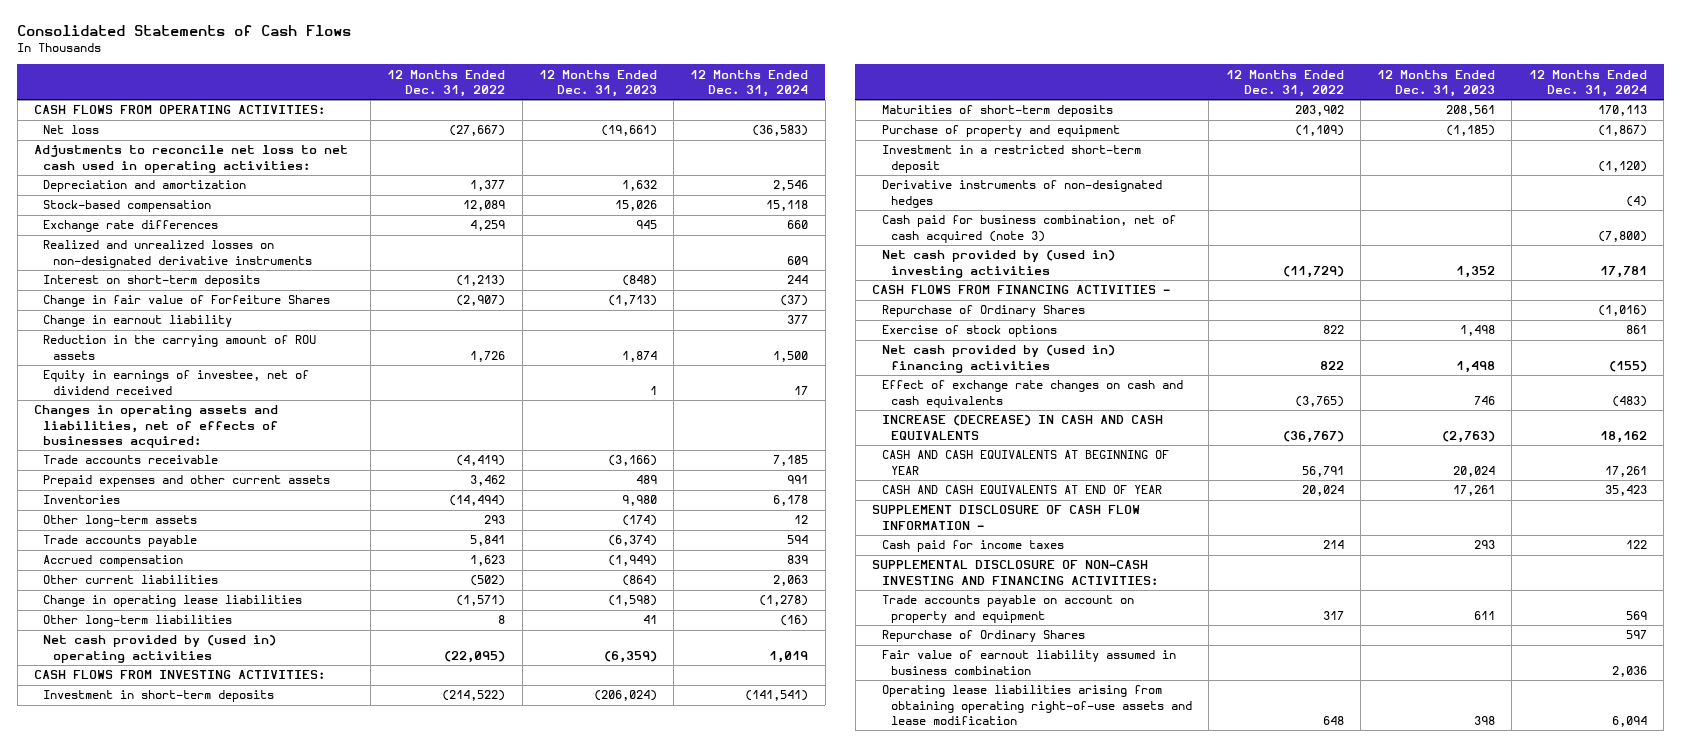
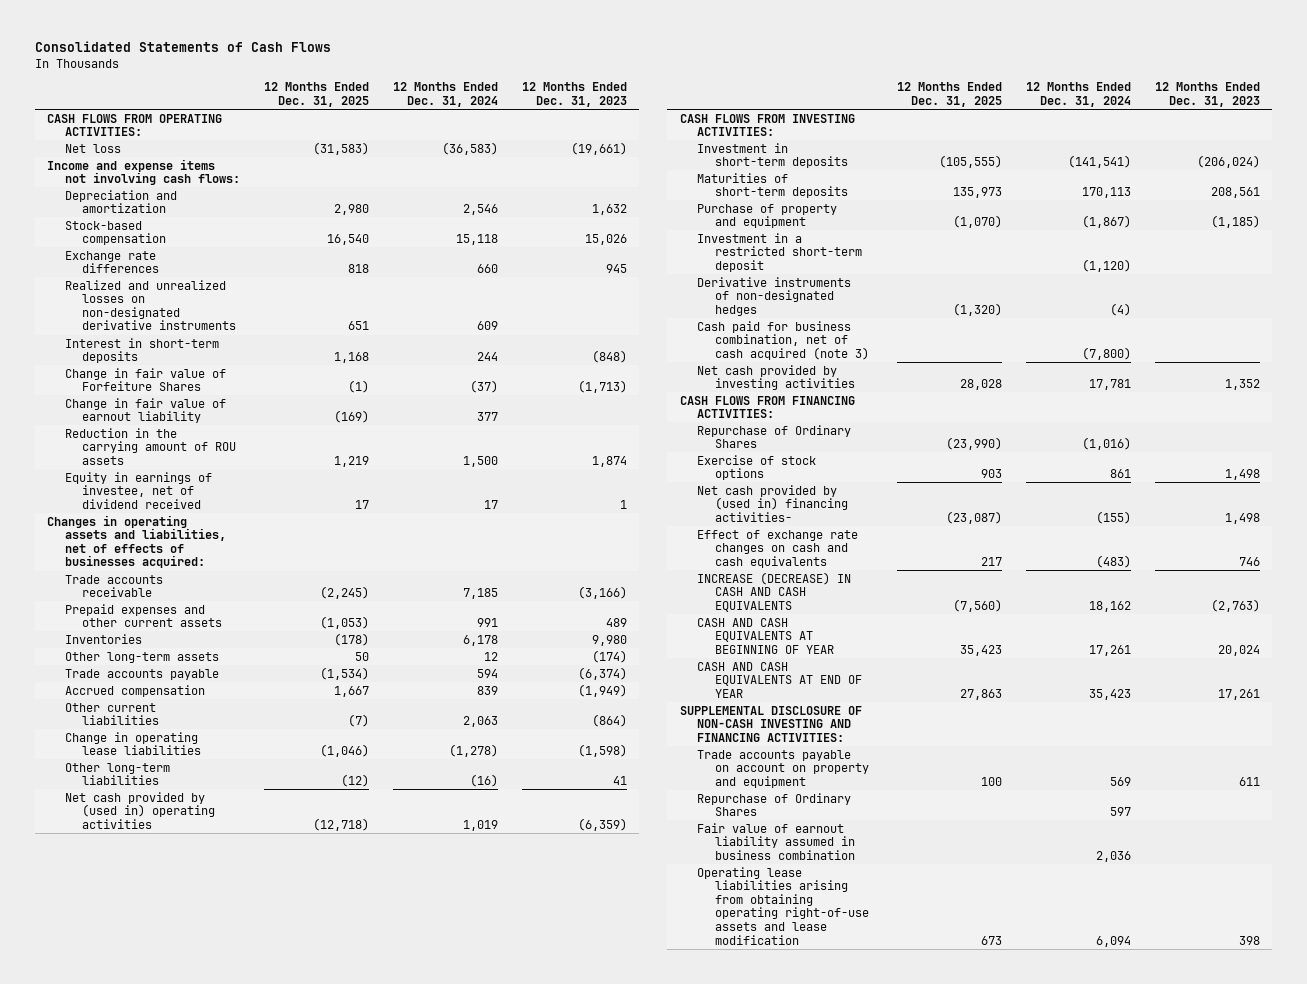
[387,69,506,98] 12 Months Ended Dec. 31, 2022 -> none
none -> [263,82,369,108] 12 Months Ended Dec. 31, 2025
[34,145,349,173] Adjustments to reconcile net loss to net cash used in operating activities: -> none
none -> [46,158,240,186] Income and expense items not involving cash flows:
[43,275,261,288] Interest on short-term deposits -> [64,337,219,364] Interest in short-term deposits
[43,315,233,328] Change in earnout liability -> [64,397,226,424] Change in fair value of earnout liability
[881,250,1115,278] Net cash provided by (used in) investing activities -> [697,364,856,391] Net cash provided by investing activities
[872,285,1171,295] CASH FLOWS FROM FINANCING ACTIVITIES - -> [679,395,855,419] CASH FLOWS FROM FINANCING ACTIVITIES:
[881,345,1115,373] Net cash provided by (used in) financing activities -> [697,484,849,522] Net cash provided by (used in) financing activities-
[872,505,1141,530] SUPPLEMENT DISCLOSURE OF CASH FLOW INFORMATION - -> none
[881,540,1064,553] Cash paid for income taxes -> none

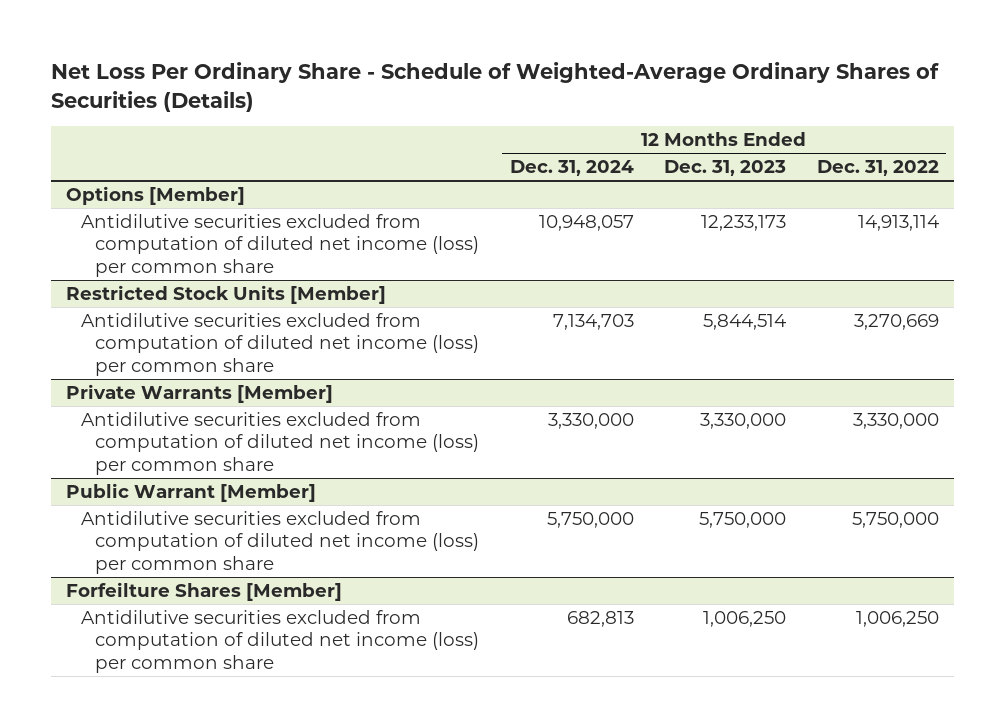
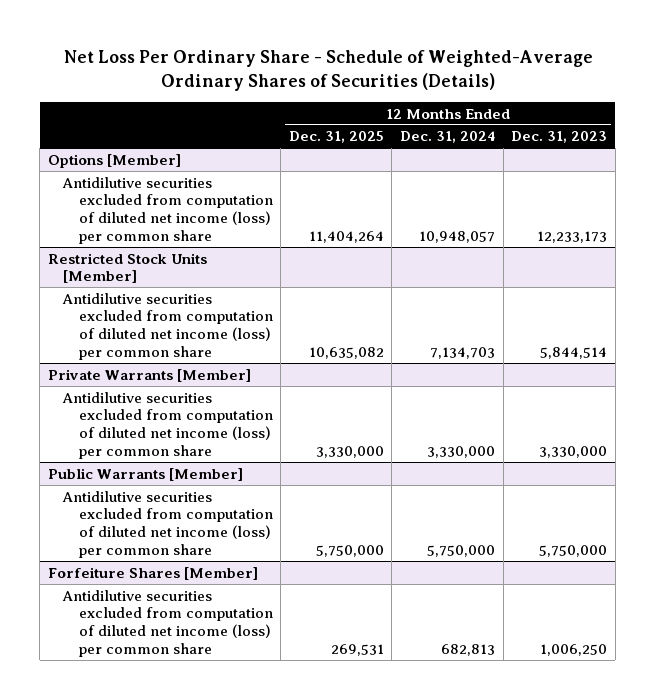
[816,160,939,177] Dec. 31, 2022 -> none
none -> [288,131,384,144] Dec. 31, 2025
[66,482,317,502] Public Warrant [Member] -> [47,467,243,481] Public Warrants [Member]
[66,581,343,601] Forfeilture Shares [Member] -> [47,566,258,580] Forfeiture Shares [Member]

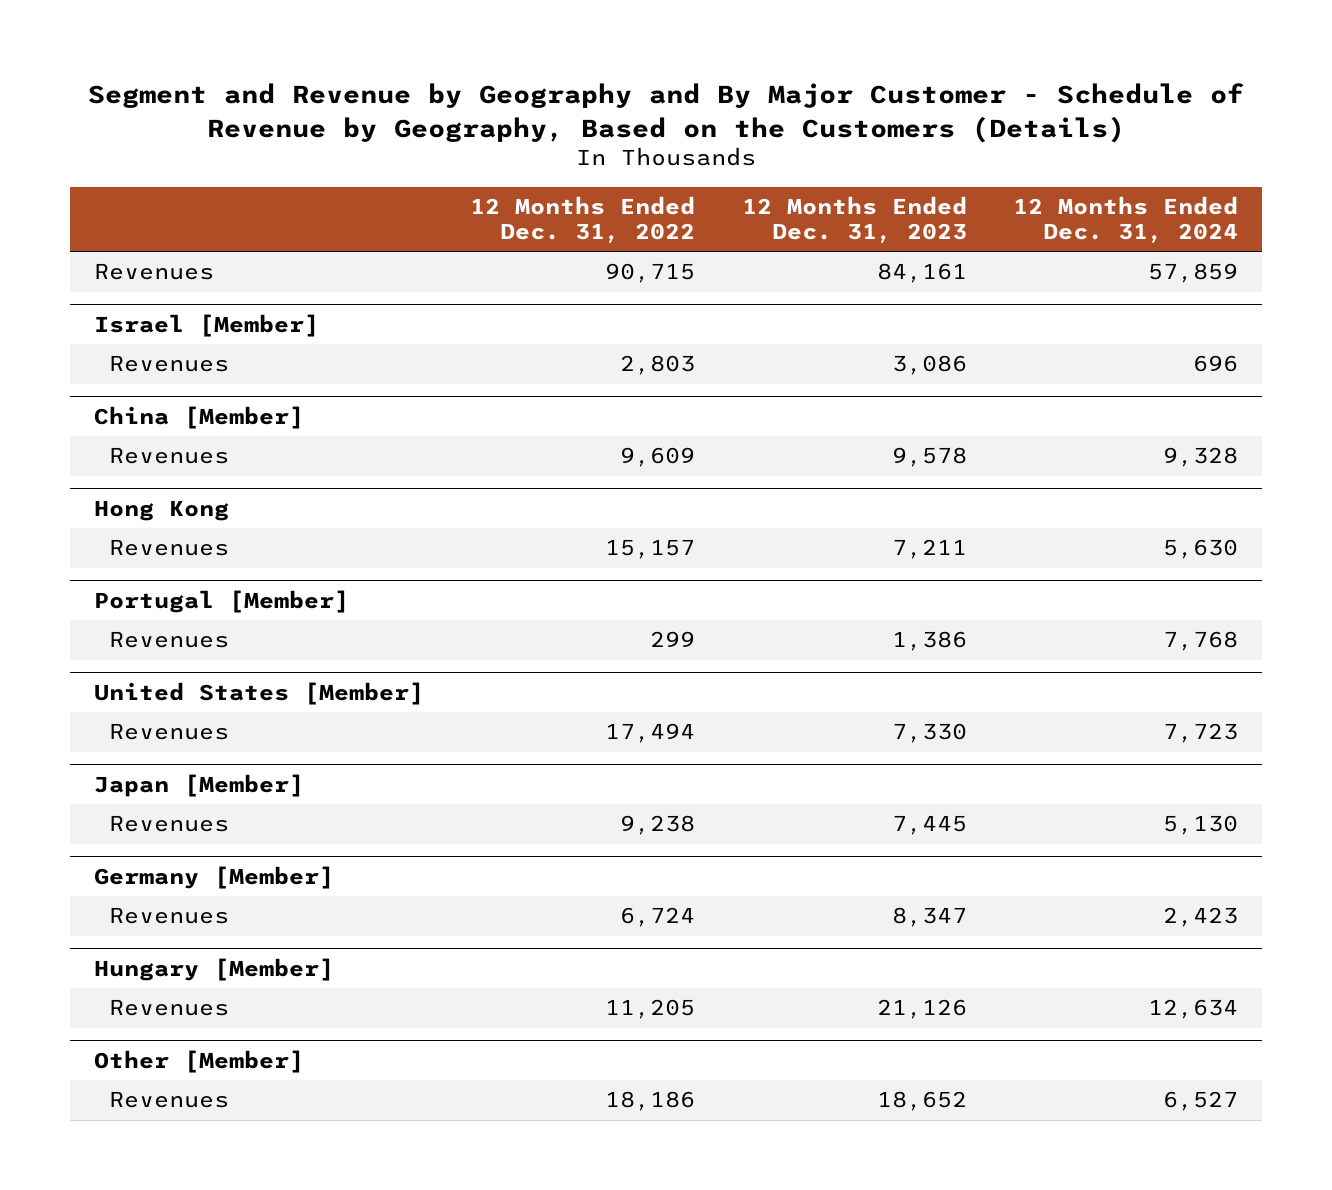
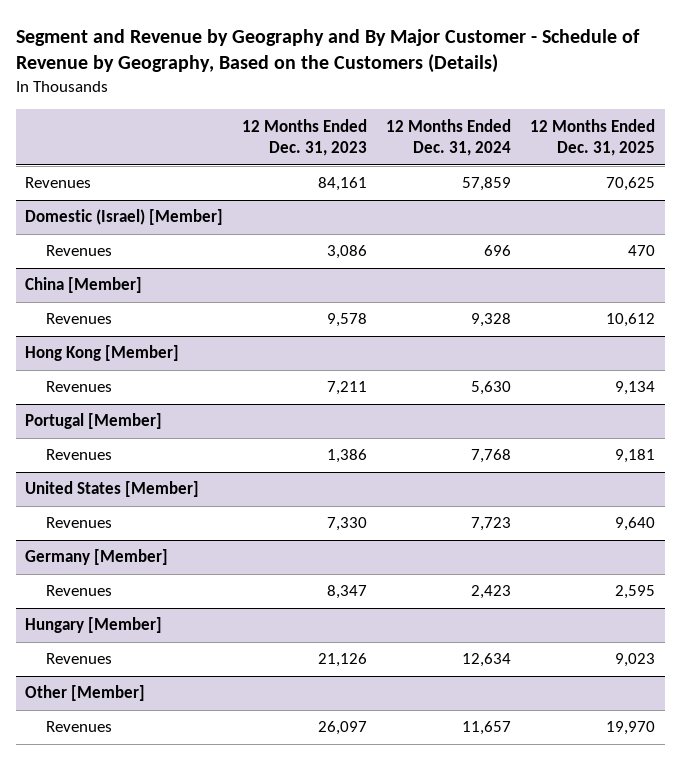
[470,196,696,243] 12 Months Ended Dec. 31, 2022 -> none
none -> [530,118,656,157] 12 Months Ended Dec. 31, 2025
[93,313,319,337] Israel [Member] -> [25,209,224,226] Domestic (Israel) [Member]
[93,499,229,521] Hong Kong -> [25,345,180,362] Hong Kong [Member]
[93,773,304,797] Japan [Member] -> none
[109,815,230,833] Revenues -> none
[876,1091,967,1112] 18,652 -> [318,721,368,736] 26,097
[1163,1091,1239,1112] 6,527 -> [462,721,512,736] 11,657

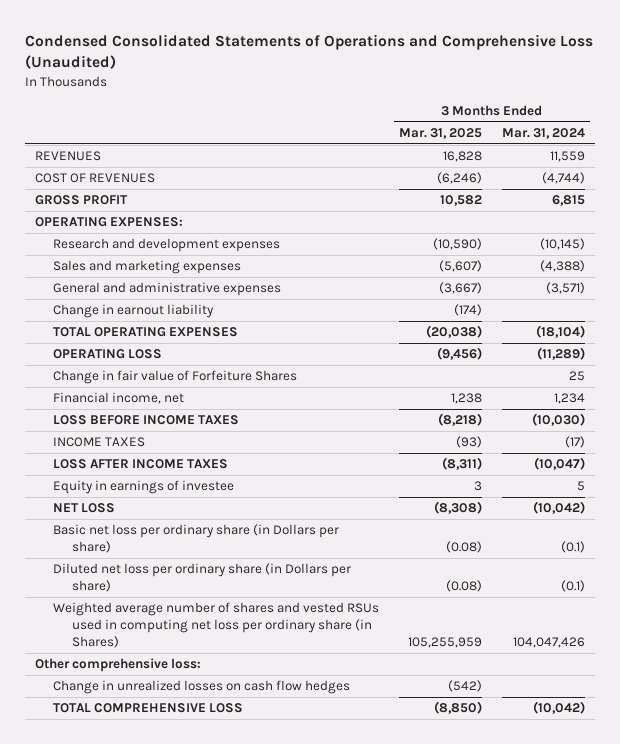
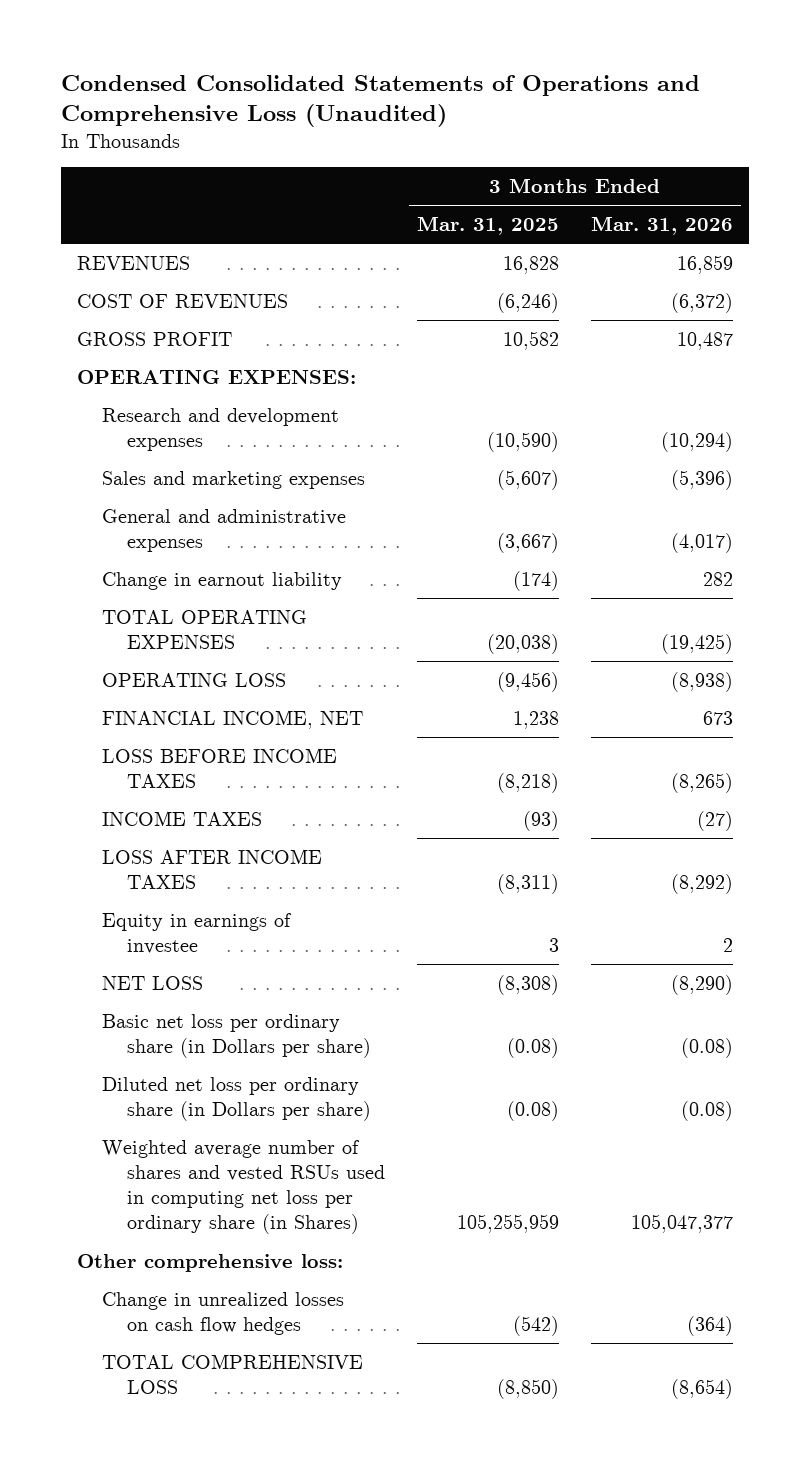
[501,127,585,139] Mar. 31, 2024 -> none
none -> [591,215,734,235] Mar. 31, 2026
[53,370,298,385] Change in fair value of Forfeiture Shares -> none
[53,392,185,405] Financial income, net -> [101,709,363,729] FINANCIAL INCOME, NET

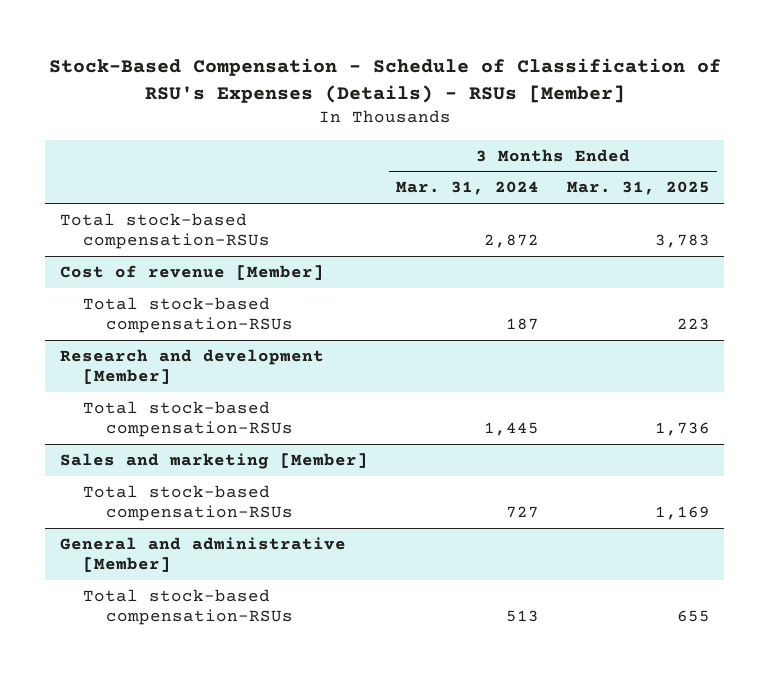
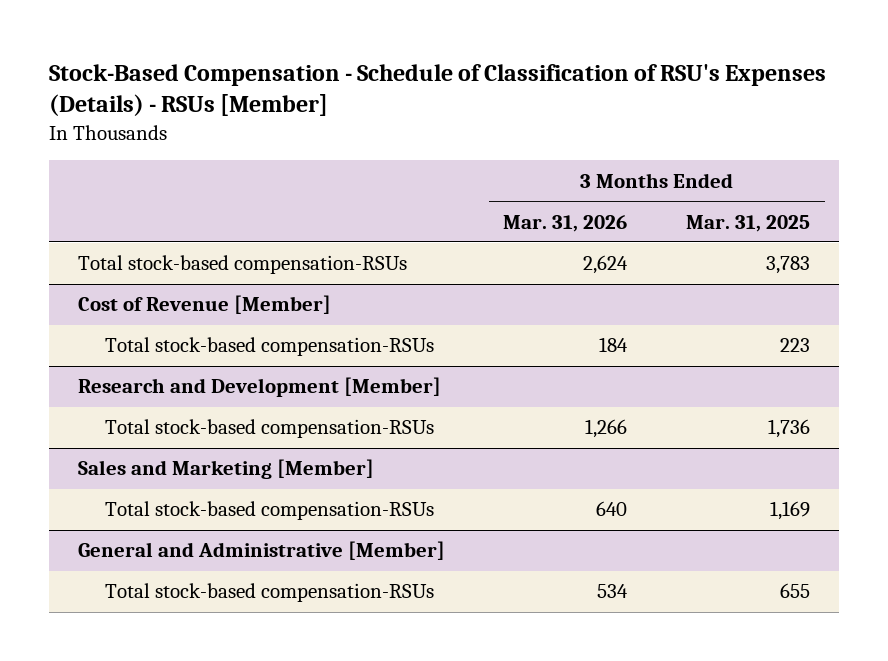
[395,181,539,196] Mar. 31, 2024 -> none
none -> [503,214,628,232] Mar. 31, 2026
[59,264,324,280] Cost of revenue [Member] -> [77,295,331,315] Cost of Revenue [Member]
[59,348,324,385] Research and development [Member] -> [77,377,441,398] Research and Development [Member]
[59,452,368,469] Sales and marketing [Member] -> [77,459,374,480] Sales and Marketing [Member]
[59,536,346,573] General and administrative [Member] -> [77,541,445,561] General and Administrative [Member]

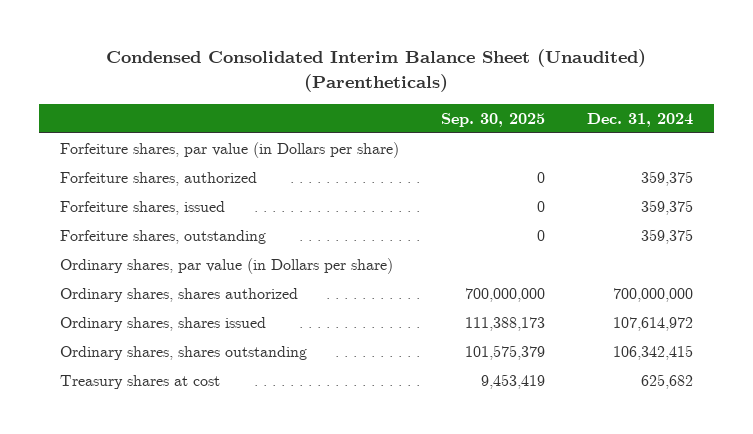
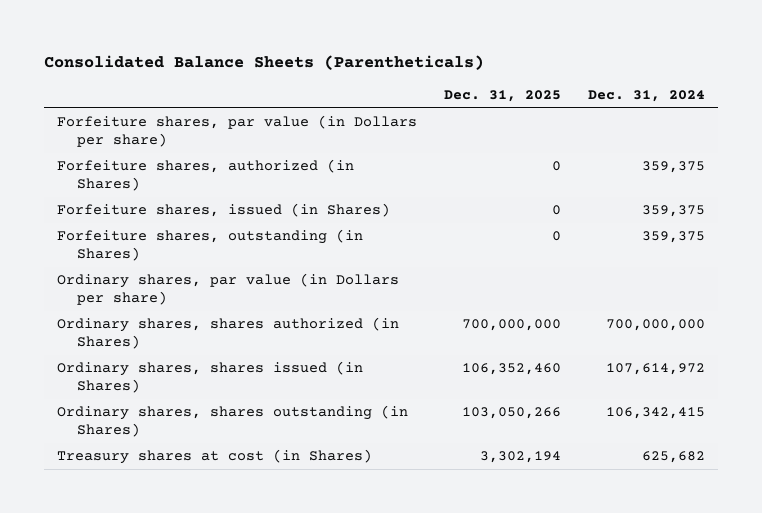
[106,49,647,93] Condensed Consolidated Interim Balance Sheet (Unaudited) (Parentheticals) -> [43,54,484,70] Consolidated Balance Sheets (Parentheticals)
[440,112,545,127] Sep. 30, 2025 -> none
none -> [443,90,561,103] Dec. 31, 2025
[59,171,257,186] Forfeiture shares, authorized -> [57,159,355,192] Forfeiture shares, authorized (in Shares)
[59,200,225,215] Forfeiture shares, issued -> [57,203,391,218] Forfeiture shares, issued (in Shares)
[59,229,266,244] Forfeiture shares, outstanding -> [57,229,364,262] Forfeiture shares, outstanding (in Shares)
[59,287,298,302] Ordinary shares, shares authorized -> [57,317,400,350] Ordinary shares, shares authorized (in Shares)
[59,316,266,331] Ordinary shares, shares issued -> [57,361,364,394] Ordinary shares, shares issued (in Shares)
[59,345,307,360] Ordinary shares, shares outstanding -> [57,405,409,438] Ordinary shares, shares outstanding (in Shares)
[59,374,220,389] Treasury shares at cost -> [57,449,373,465] Treasury shares at cost (in Shares)

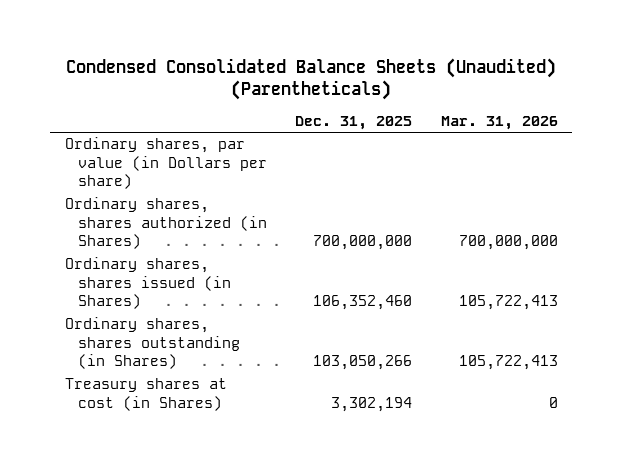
[43,54,484,70] Consolidated Balance Sheets (Parentheticals) -> [66,57,557,101] Condensed Consolidated Balance Sheets (Unaudited) (Parentheticals)
[587,90,705,103] Dec. 31, 2024 -> none
none -> [441,116,559,131] Mar. 31, 2026
[57,115,418,148] Forfeiture shares, par value (in Dollars per share) -> none
[57,159,355,192] Forfeiture shares, authorized (in Shares) -> none
[57,203,391,218] Forfeiture shares, issued (in Shares) -> none
[57,229,364,262] Forfeiture shares, outstanding (in Shares) -> none

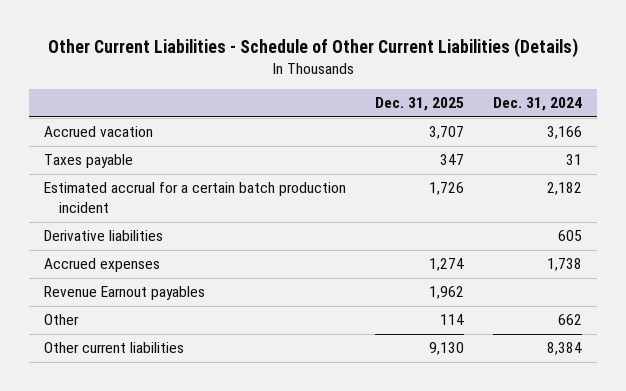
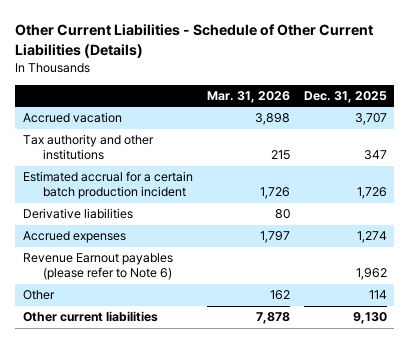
[493,97,583,112] Dec. 31, 2024 -> none
none -> [206,91,290,104] Mar. 31, 2026
[43,154,133,169] Taxes payable -> [22,134,154,161] Tax authority and other institutions
[43,286,205,301] Revenue Earnout payables -> [22,253,173,281] Revenue Earnout payables (please refer to Note 6)

